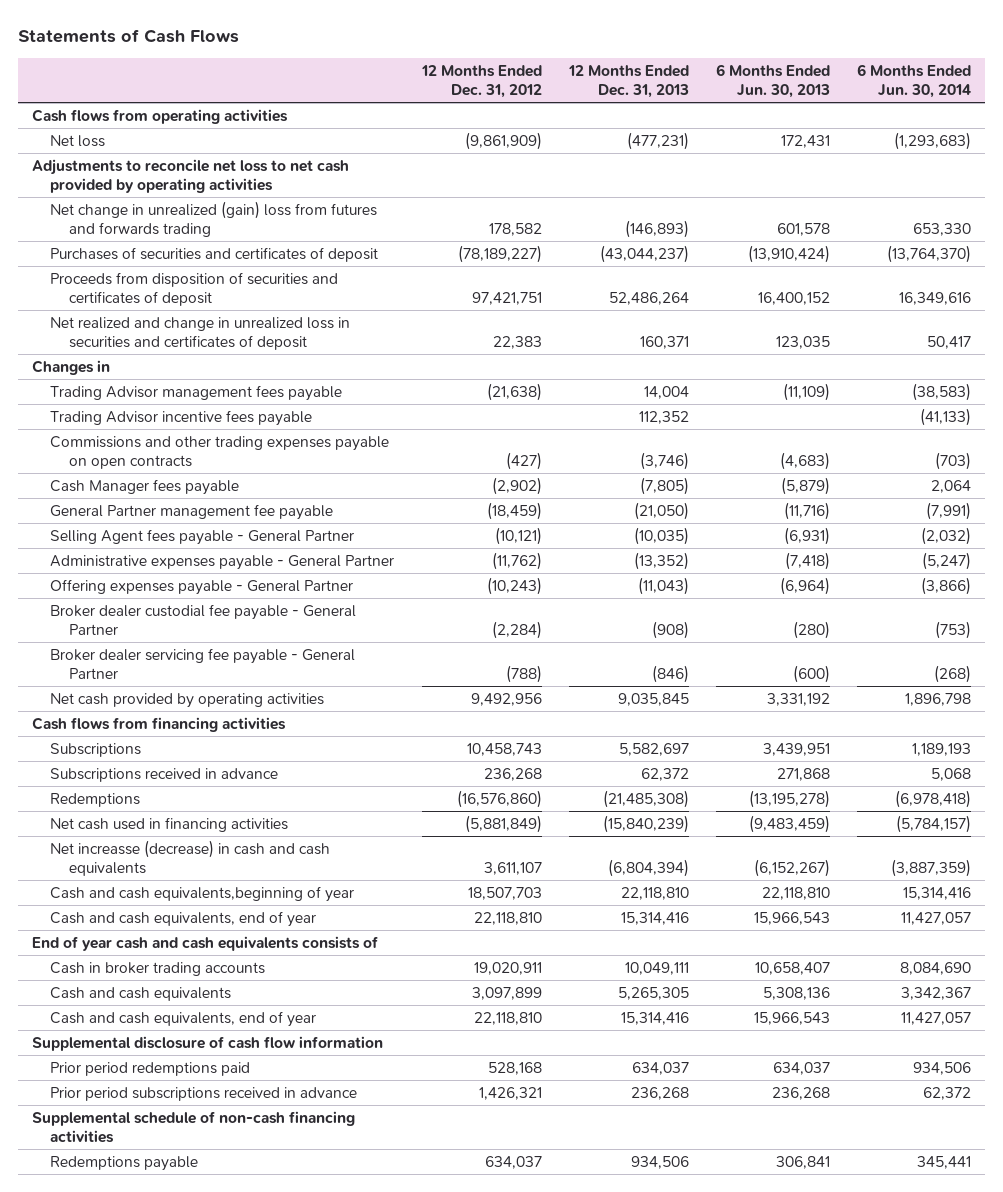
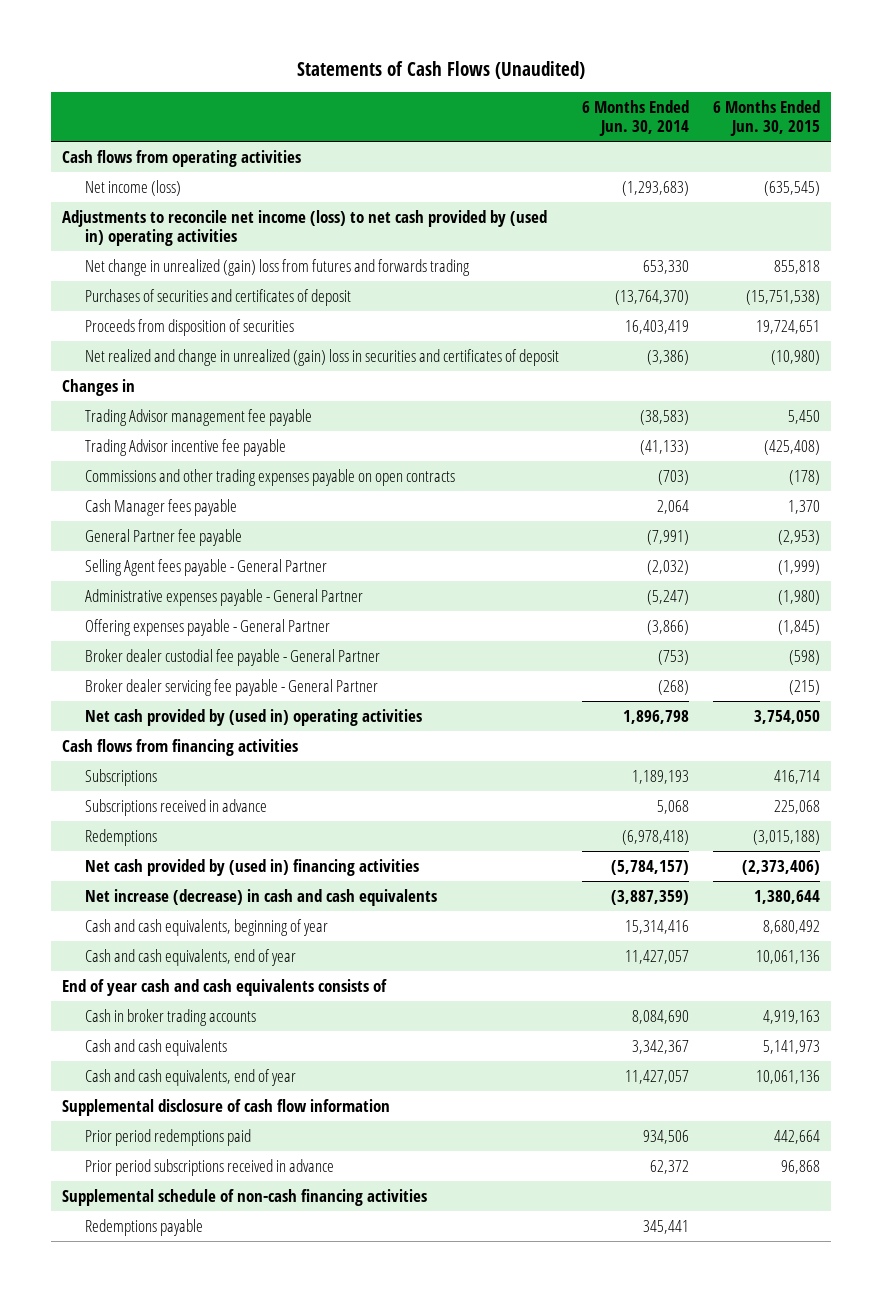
[18,29,240,44] Statements of Cash Flows -> [297,61,586,80] Statements of Cash Flows (Unaudited)
[420,64,542,98] 12 Months Ended Dec. 31, 2012 -> none
[567,64,689,98] 12 Months Ended Dec. 31, 2013 -> none
[715,63,830,98] 6 Months Ended Jun. 30, 2013 -> none
none -> [712,100,820,137] 6 Months Ended Jun. 30, 2015
[50,134,106,147] Net loss -> [84,179,181,196] Net income (loss)
[31,158,349,194] Adjustments to reconcile net loss to net cash provided by operating activities -> [62,209,548,246] Adjustments to reconcile net income (loss) to net cash provided by (used in) operating activities
[50,271,339,307] Proceeds from disposition of securities and certificates of deposit -> [84,318,294,336] Proceeds from disposition of securities
[899,292,972,306] 16,349,616 -> [625,319,690,334] 16,403,419
[50,316,351,351] Net realized and change in unrealized loss in securities and certificates of deposit -> [84,348,559,366] Net realized and change in unrealized (gain) loss in securities and certificates of deposit
[927,336,972,350] 50,417 -> [647,349,690,365] (3,386)
[50,384,343,401] Trading Advisor management fees payable -> [84,408,312,426] Trading Advisor management fee payable
[50,409,313,426] Trading Advisor incentive fees payable -> [84,438,286,456] Trading Advisor incentive fee payable
[50,503,334,520] General Partner management fee payable -> [84,528,242,546] General Partner fee payable
[50,692,325,708] Net cash provided by operating activities -> [84,708,422,726] Net cash provided by (used in) operating activities
[50,816,289,832] Net cash used in financing activities -> [84,858,419,876] Net cash provided by (used in) financing activities
[50,839,331,877] Net increasse (decrease) in cash and cash equivalents -> [84,888,437,906] Net increase (decrease) in cash and cash equivalents
[50,885,355,902] Cash and cash equivalents,beginning of year -> [84,918,328,936] Cash and cash equivalents, beginning of year

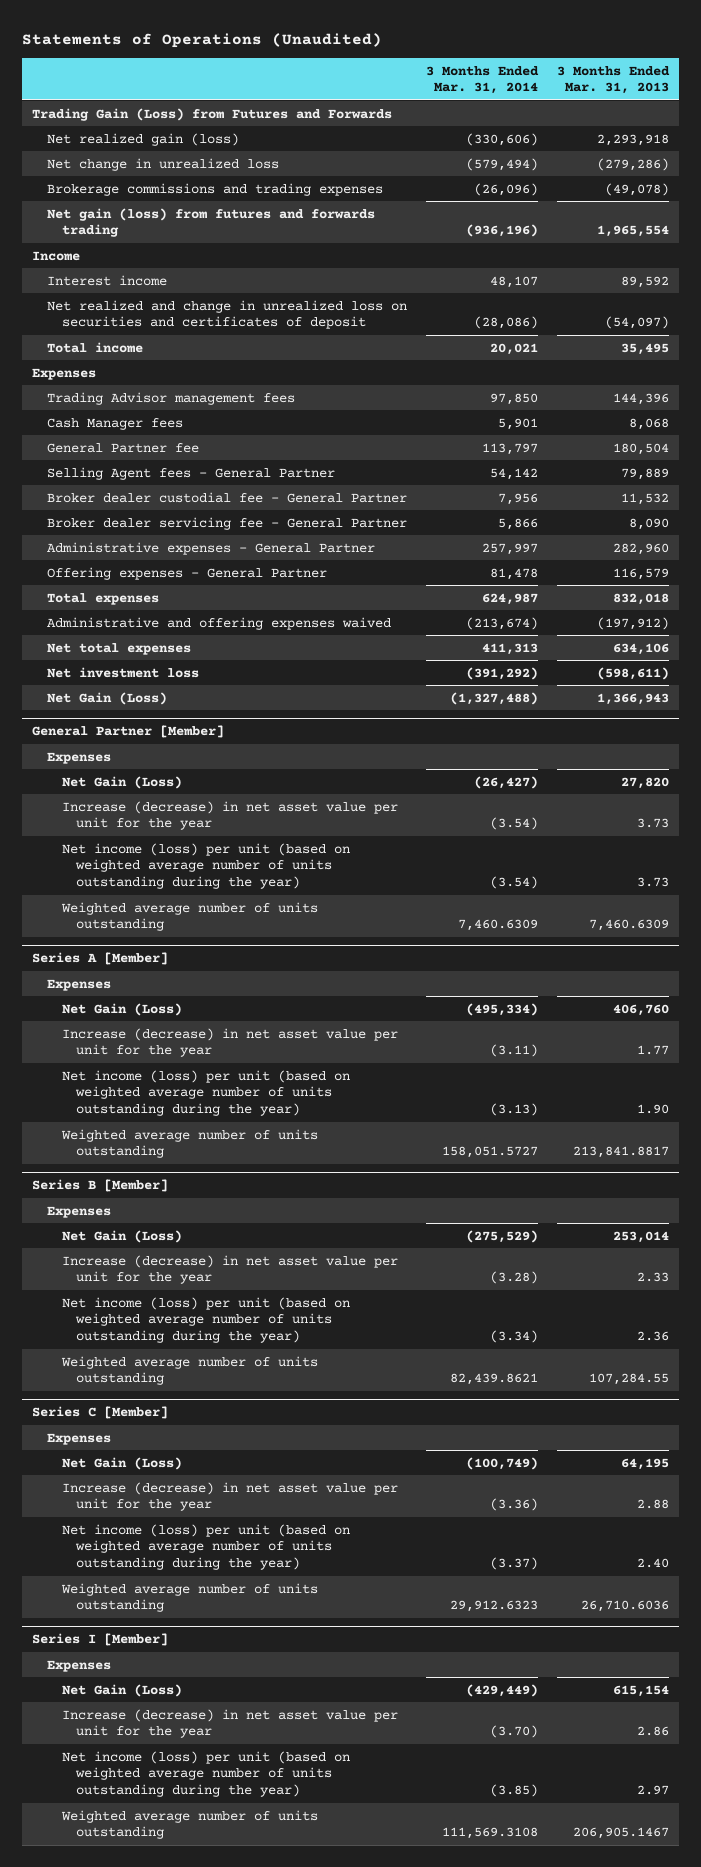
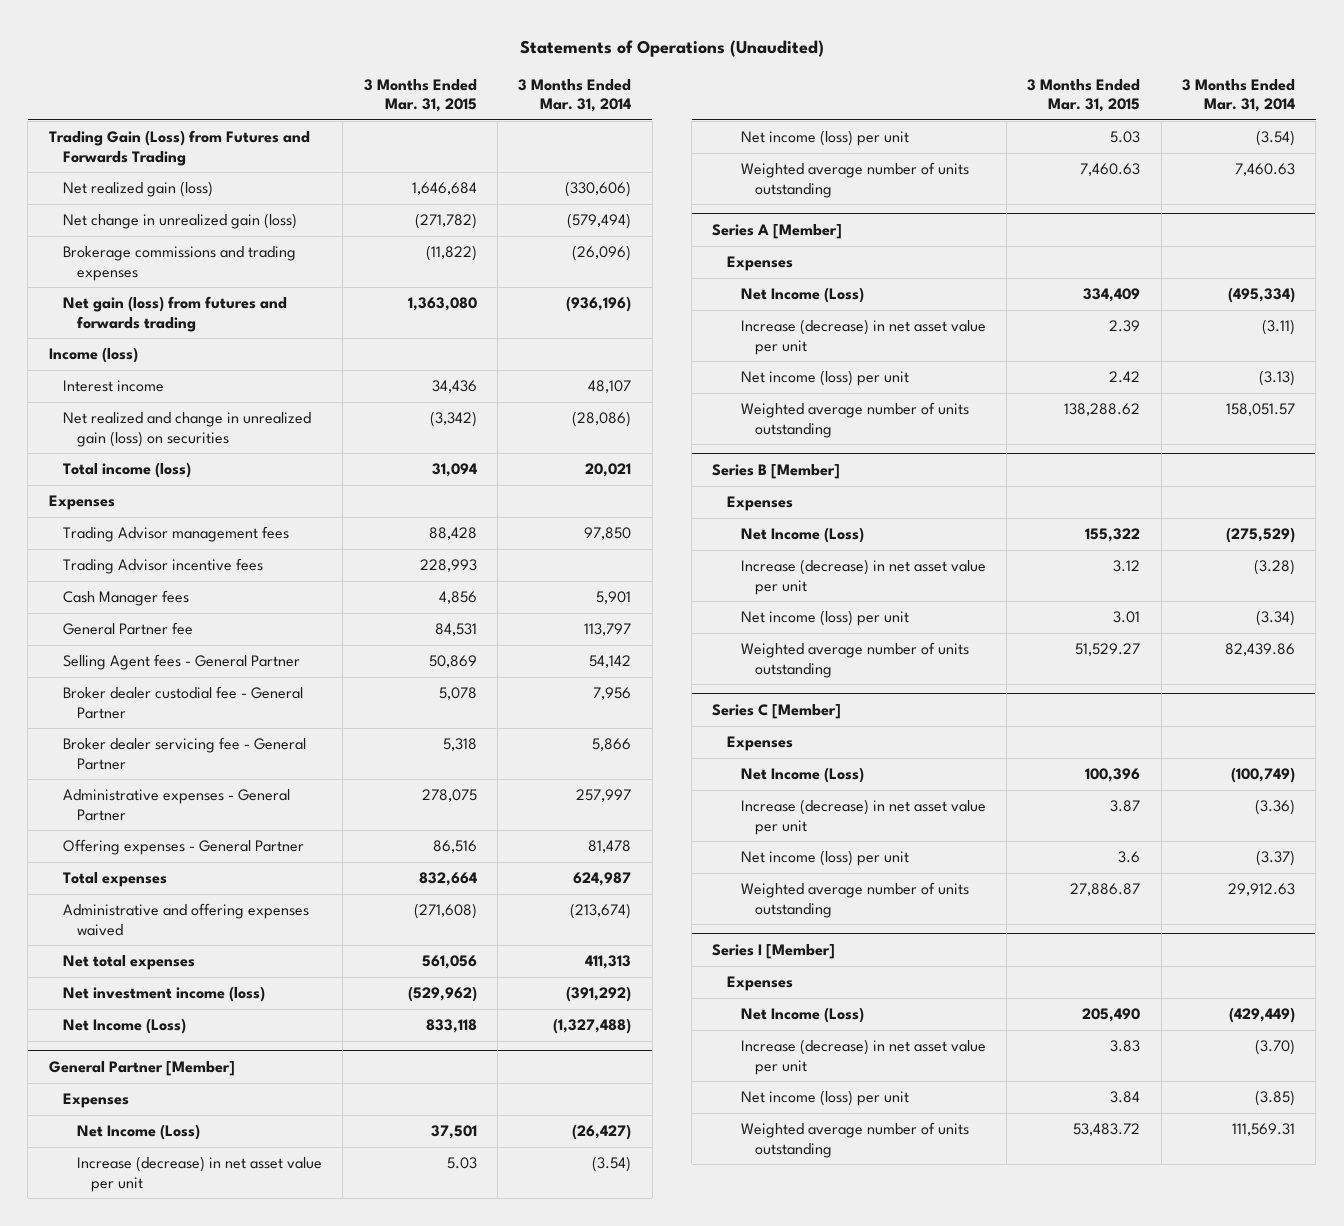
[556,65,670,95] 3 Months Ended Mar. 31, 2013 -> none
none -> [363,78,477,113] 3 Months Ended Mar. 31, 2015
[31,107,392,121] Trading Gain (Loss) from Futures and Forwards -> [48,130,310,166] Trading Gain (Loss) from Futures and Forwards Trading
[46,157,279,171] Net change in unrealized loss -> [62,213,297,230] Net change in unrealized gain (loss)
[31,250,80,261] Income -> [48,347,138,364] Income (loss)
[46,299,407,330] Net realized and change in unrealized loss on securities and certificates of deposit -> [62,412,311,447] Net realized and change in unrealized gain (loss) on securities
[46,341,143,353] Total income -> [62,462,191,479] Total income (loss)
none -> [62,558,263,575] Trading Advisor incentive fees
[46,666,199,678] Net investment loss -> [62,986,265,1003] Net investment income (loss)
[46,691,167,705] Net Gain (Loss) -> [62,1018,186,1035] Net Income (Loss)
[61,775,182,789] Net Gain (Loss) -> [76,1124,200,1141] Net Income (Loss)
[61,800,398,831] Increase (decrease) in net asset value per unit for the year -> [76,1156,322,1192] Increase (decrease) in net asset value per unit
[61,842,350,890] Net income (loss) per unit (based on weighted average number of units outstanding during the year) -> [740,130,909,147] Net income (loss) per unit
[457,919,538,932] 7,460.6309 -> [1234,163,1295,177] 7,460.63
[61,1002,182,1016] Net Gain (Loss) -> [740,287,864,304] Net Income (Loss)
[61,1027,398,1058] Increase (decrease) in net asset value per unit for the year -> [740,319,986,355] Increase (decrease) in net asset value per unit
[61,1069,350,1117] Net income (loss) per unit (based on weighted average number of units outstanding during the year) -> [740,370,909,387] Net income (loss) per unit
[441,1146,538,1159] 158,051.5727 -> [1225,403,1295,417] 158,051.57
[61,1229,182,1243] Net Gain (Loss) -> [740,527,864,544] Net Income (Loss)
[61,1254,398,1285] Increase (decrease) in net asset value per unit for the year -> [740,559,986,595] Increase (decrease) in net asset value per unit
[61,1296,350,1344] Net income (loss) per unit (based on weighted average number of units outstanding during the year) -> [740,610,909,627] Net income (loss) per unit
[449,1373,538,1386] 82,439.8621 -> [1224,643,1295,657] 82,439.86
[61,1456,182,1470] Net Gain (Loss) -> [740,767,864,784] Net Income (Loss)
[61,1481,398,1512] Increase (decrease) in net asset value per unit for the year -> [740,799,986,835] Increase (decrease) in net asset value per unit
[61,1523,350,1571] Net income (loss) per unit (based on weighted average number of units outstanding during the year) -> [740,850,909,867] Net income (loss) per unit
[449,1600,538,1613] 29,912.6323 -> [1227,883,1295,897] 29,912.63
[61,1683,182,1697] Net Gain (Loss) -> [740,1007,864,1024] Net Income (Loss)
[61,1708,398,1739] Increase (decrease) in net asset value per unit for the year -> [740,1039,986,1075] Increase (decrease) in net asset value per unit
[61,1750,350,1798] Net income (loss) per unit (based on weighted average number of units outstanding during the year) -> [740,1090,909,1107] Net income (loss) per unit
[441,1827,538,1840] 111,569.3108 -> [1231,1123,1295,1137] 111,569.31

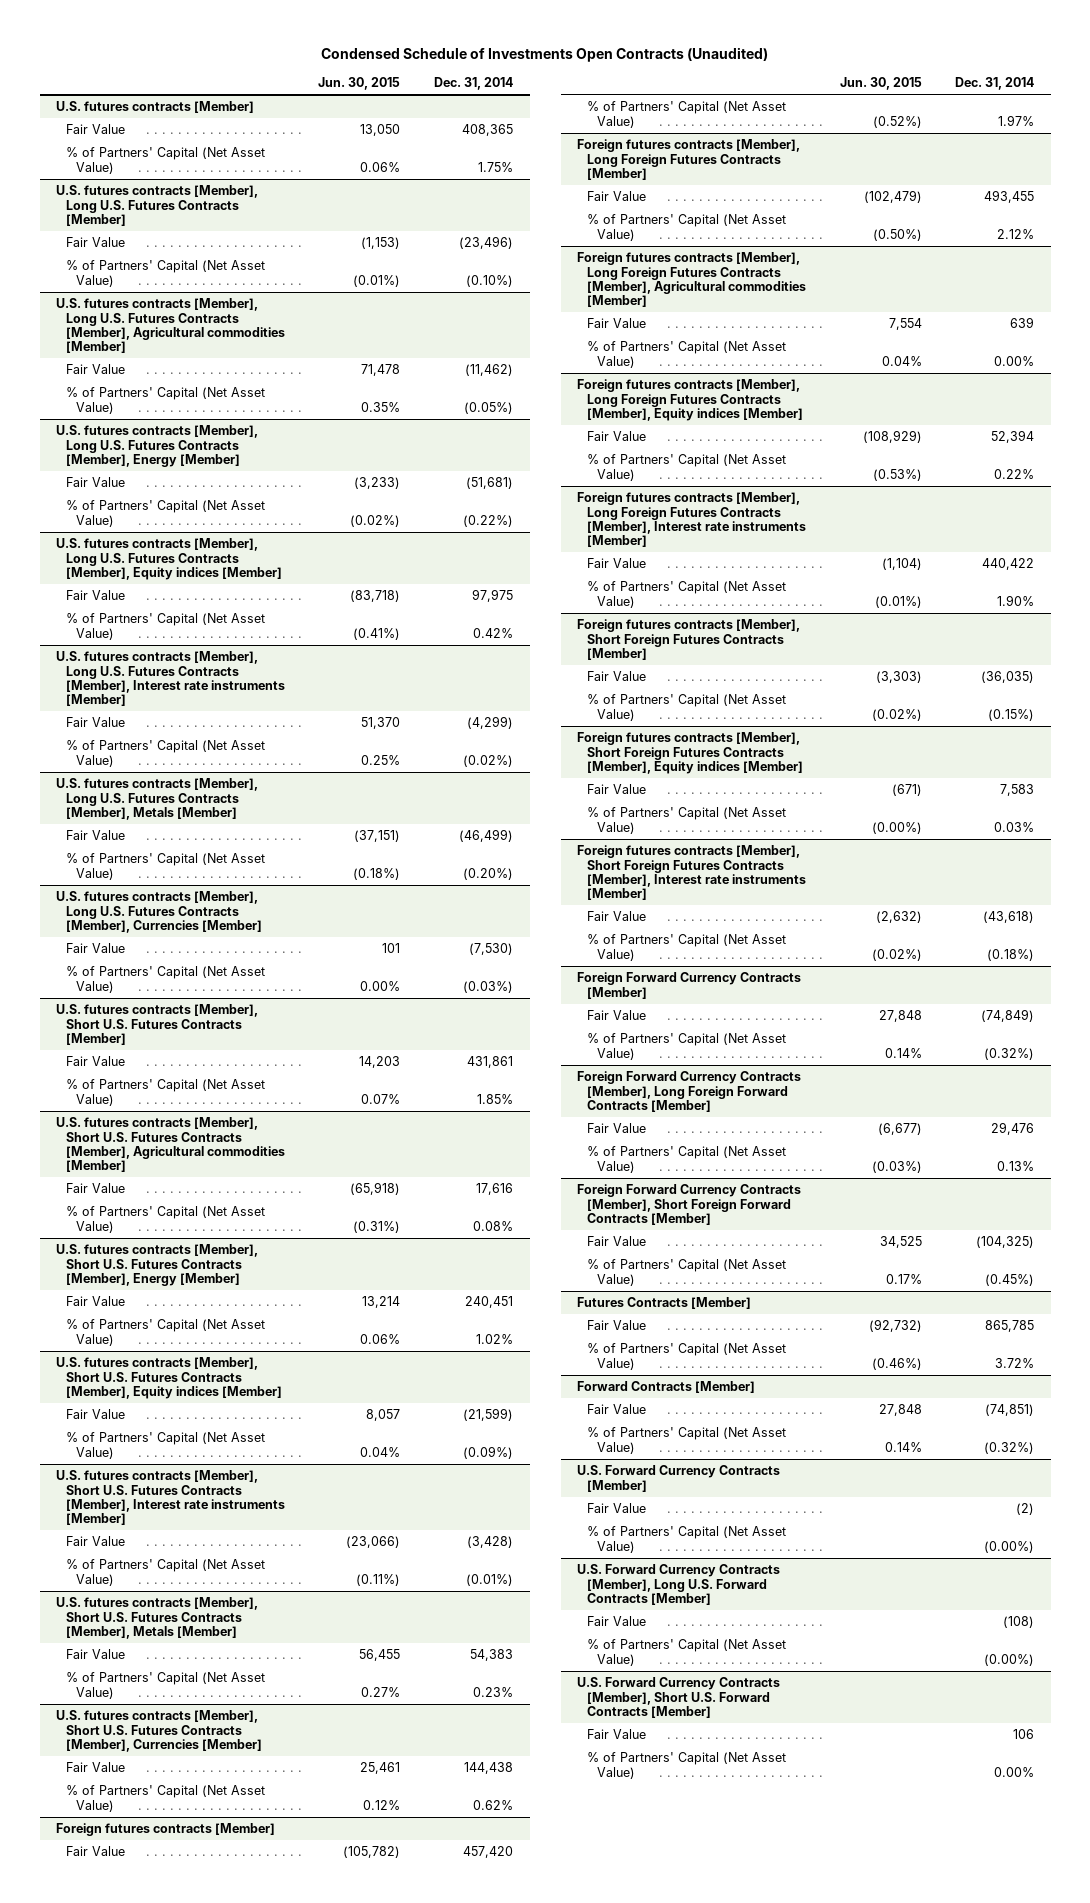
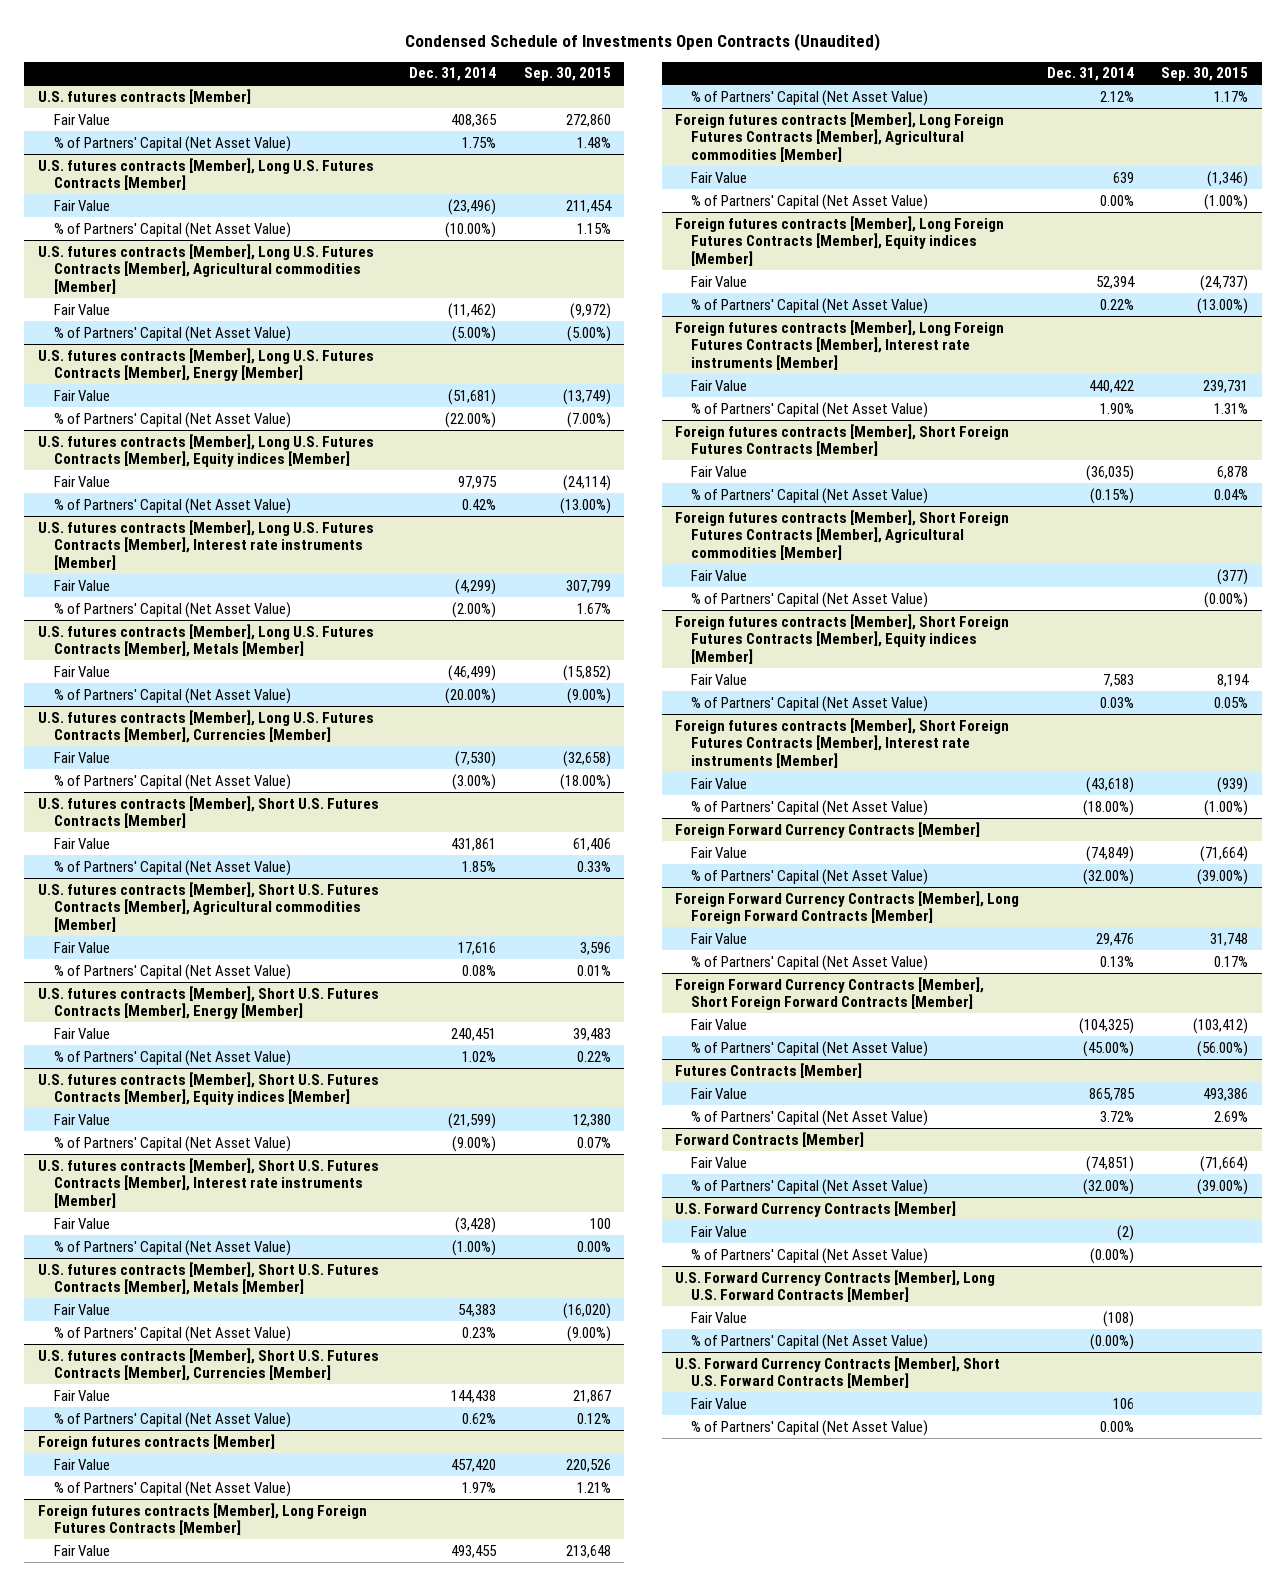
[318,77,401,91] Jun. 30, 2015 -> none
none -> [523,67,611,82] Sep. 30, 2015
[465,274,513,287] (0.10%) -> [445,221,497,238] (10.00%)
[463,401,513,414] (0.05%) -> [452,325,497,342] (5.00%)
[462,514,513,527] (0.22%) -> [445,411,497,428] (22.00%)
[462,754,513,767] (0.02%) -> [452,601,497,618] (2.00%)
[462,867,513,880] (0.20%) -> [445,687,497,704] (20.00%)
[462,980,513,993] (0.03%) -> [452,773,497,790] (3.00%)
[462,1445,513,1459] (0.09%) -> [452,1135,497,1152] (9.00%)
[465,1573,513,1586] (0.01%) -> [452,1239,497,1256] (1.00%)
none -> [675,509,1010,560] Foreign futures contracts [Member], Short Foreign Futures Contracts [Member], Agricultural commodities [Member]
none -> [691,569,748,581] Fair Value
none -> [691,591,929,608] % of Partners' Capital (Net Asset Value)
[987,948,1035,961] (0.18%) -> [1082,799,1134,816] (18.00%)
[984,1047,1035,1060] (0.32%) -> [1082,868,1134,885] (32.00%)
[985,1273,1035,1286] (0.45%) -> [1082,1040,1134,1057] (45.00%)
[984,1441,1035,1454] (0.32%) -> [1082,1178,1134,1195] (32.00%)

